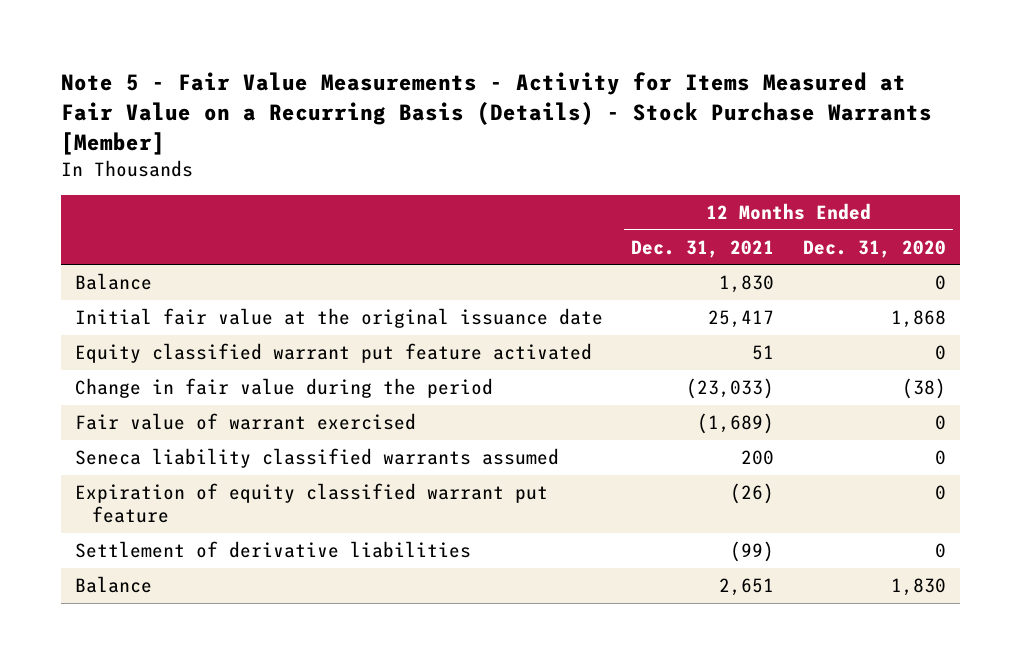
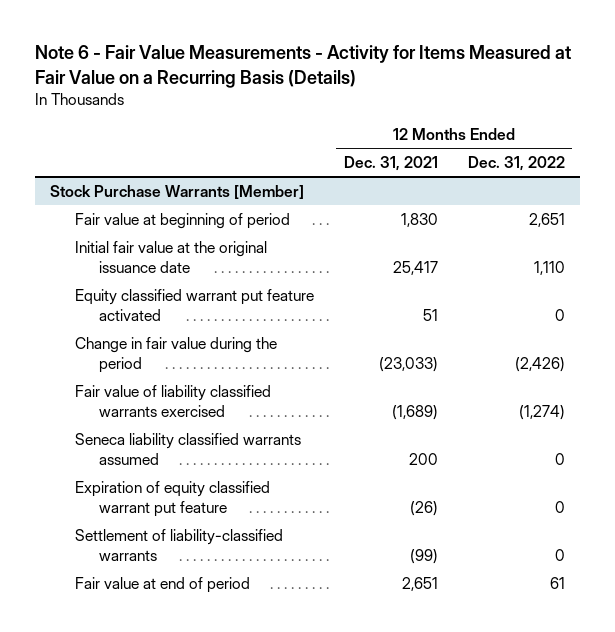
[60,72,932,155] Note 5 - Fair Value Measurements - Activity for Items Measured at Fair Value on a Recurring Basis (Details) - Stock Purchase Warrants [Member] -> [35,45,572,88] Note 6 - Fair Value Measurements - Activity for Items Measured at Fair Value on a Recurring Basis (Details)
[802,239,946,258] Dec. 31, 2020 -> none
none -> [467,156,565,172] Dec. 31, 2022
none -> [50,184,305,199] Stock Purchase Warrants [Member]
[74,273,152,291] Balance -> [74,212,290,229] Fair value at beginning of period
[74,413,416,431] Fair value of warrant exercised -> [74,384,271,417] Fair value of liability classified warrants exercised
[74,541,471,559] Settlement of derivative liabilities -> [74,528,283,561] Settlement of liability-classified warrants
[74,576,152,594] Balance -> [74,576,250,593] Fair value at end of period

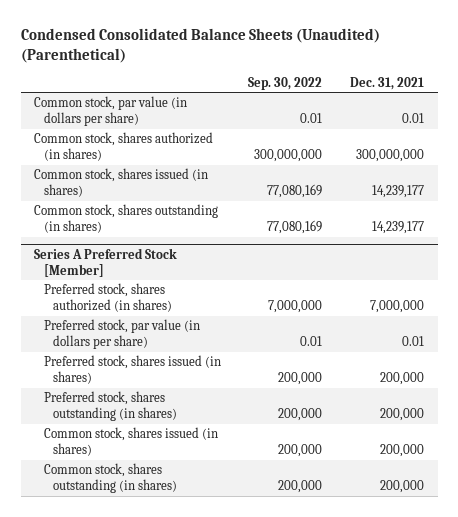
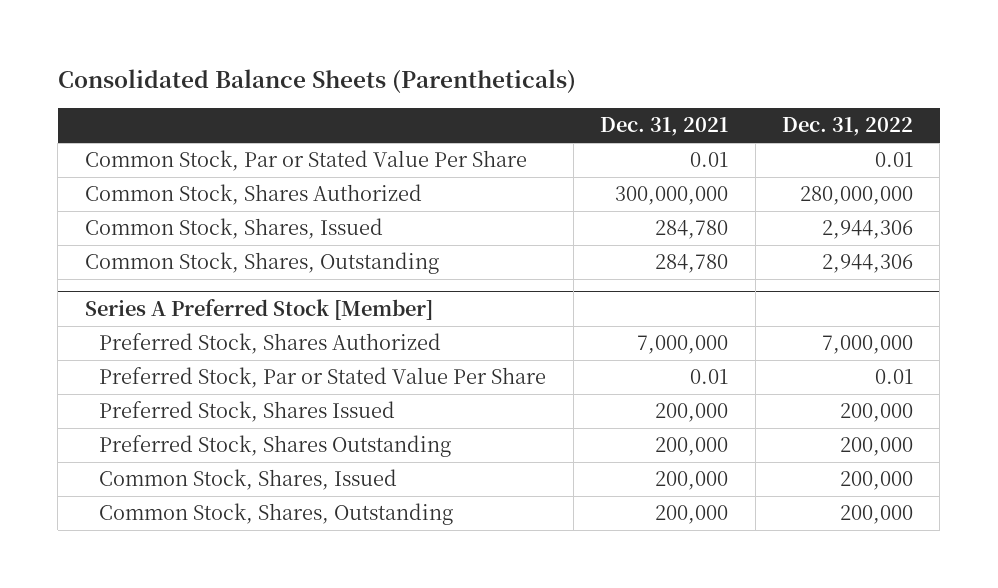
[20,28,380,63] Condensed Consolidated Balance Sheets (Unaudited) (Parenthetical) -> [57,69,576,94] Consolidated Balance Sheets (Parentheticals)
[248,76,323,90] Sep. 30, 2022 -> none
none -> [782,117,914,137] Dec. 31, 2022
[34,96,188,126] Common stock, par value (in dollars per share) -> [84,150,527,172] Common Stock, Par or Stated Value Per Share
[34,132,214,161] Common stock, shares authorized (in shares) -> [84,184,422,206] Common Stock, Shares Authorized
[34,168,209,197] Common stock, shares issued (in shares) -> [84,218,383,240] Common Stock, Shares, Issued
[371,184,424,198] 14,239,177 -> [655,220,729,240] 284,780
[34,204,219,233] Common stock, shares outstanding (in shares) -> [84,252,439,275] Common Stock, Shares, Outstanding
[371,220,424,234] 14,239,177 -> [655,254,729,274] 284,780
[43,283,173,312] Preferred stock, shares authorized (in shares) -> [99,333,442,355] Preferred Stock, Shares Authorized
[43,319,200,349] Preferred stock, par value (in dollars per share) -> [99,367,547,389] Preferred Stock, Par or Stated Value Per Share
[43,355,221,384] Preferred stock, shares issued (in shares) -> [99,401,396,423] Preferred Stock, Shares Issued
[43,391,178,421] Preferred stock, shares outstanding (in shares) -> [99,435,452,458] Preferred Stock, Shares Outstanding
[43,427,218,456] Common stock, shares issued (in shares) -> [99,469,398,491] Common Stock, Shares, Issued
[43,463,178,493] Common stock, shares outstanding (in shares) -> [99,503,454,526] Common Stock, Shares, Outstanding

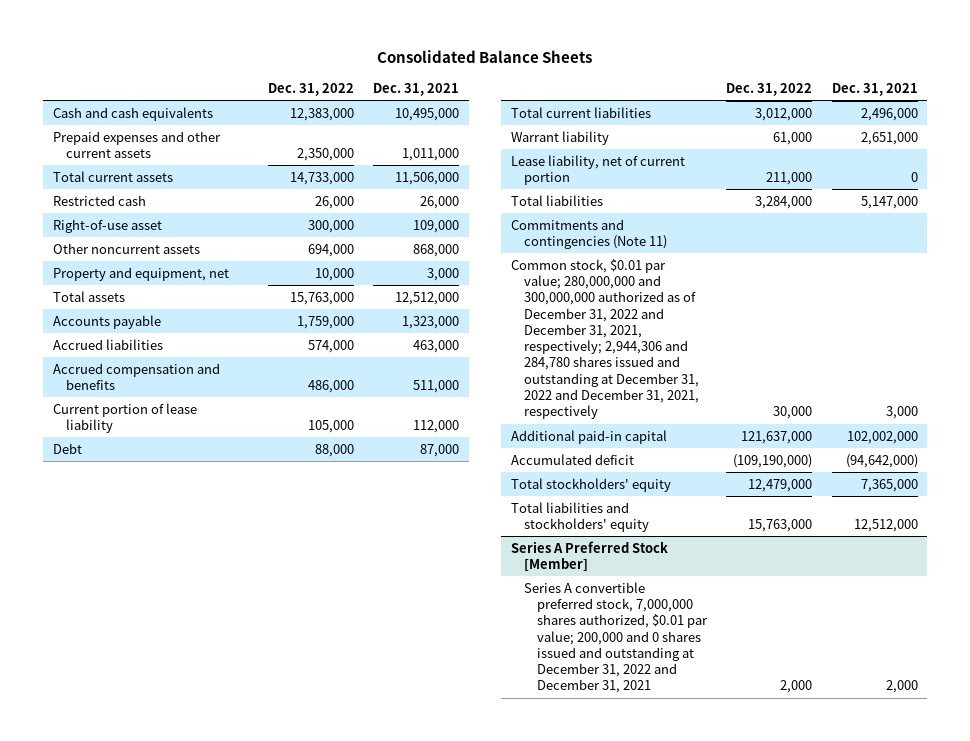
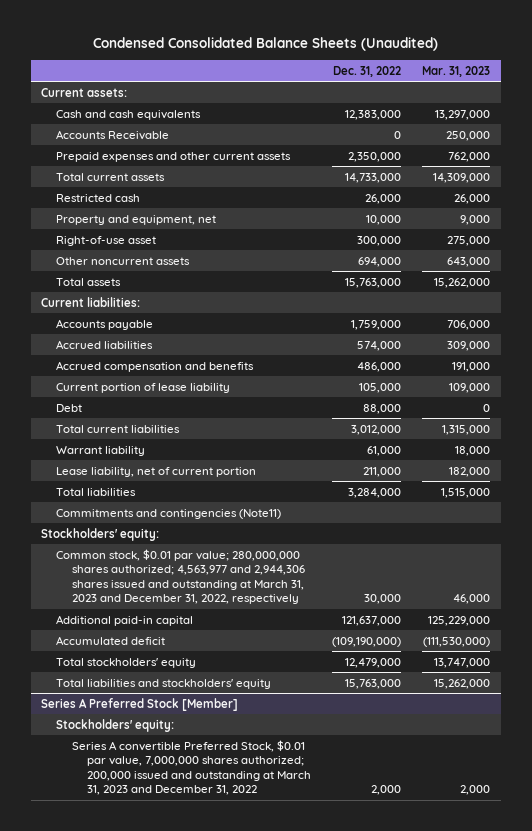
[377,50,593,64] Consolidated Balance Sheets -> [92,37,438,52] Condensed Consolidated Balance Sheets (Unaudited)
[373,82,460,96] Dec. 31, 2021 -> none
none -> [422,65,491,77] Mar. 31, 2023
none -> [41,87,128,97] Current assets:
none -> [56,129,170,140] Accounts Receivable
[52,266,229,281] Property and equipment, net -> [56,214,217,225] Property and equipment, net
none -> [41,296,141,307] Current liabilities:
[510,218,668,250] Commitments and contingencies (Note 11) -> [56,508,282,519] Commitments and contingencies (Note11)
none -> [41,527,160,541] Stockholders' equity:
[510,258,700,420] Common stock, $0.01 par value; 280,000,000 and 300,000,000 authorized as of December 31, 2022 and December 31, 2021, respectively; 2,944,306 and 284,780 shares issued and outstanding at December 31, 2022 and December 31, 2021, respectively -> [56,548,305,604] Common stock, $0.01 par value; 280,000,000 shares authorized; 4,563,977 and 2,944,306 shares issued and outstanding at March 31, 2023 and December 31, 2022, respectively
none -> [56,718,175,732] Stockholders' equity:
[524,581,709,694] Series A convertible preferred stock, 7,000,000 shares authorized, $0.01 par value; 200,000 and 0 shares issued and outstanding at December 31, 2022 and December 31, 2021 -> [71,739,312,795] Series A convertible Preferred Stock, $0.01 par value, 7,000,000 shares authorized; 200,000 issued and outstanding at March 31, 2023 and December 31, 2022

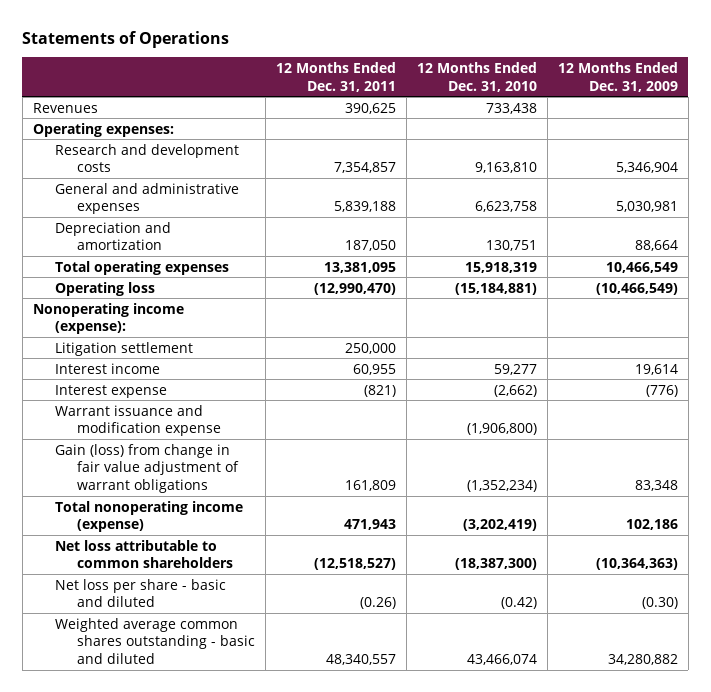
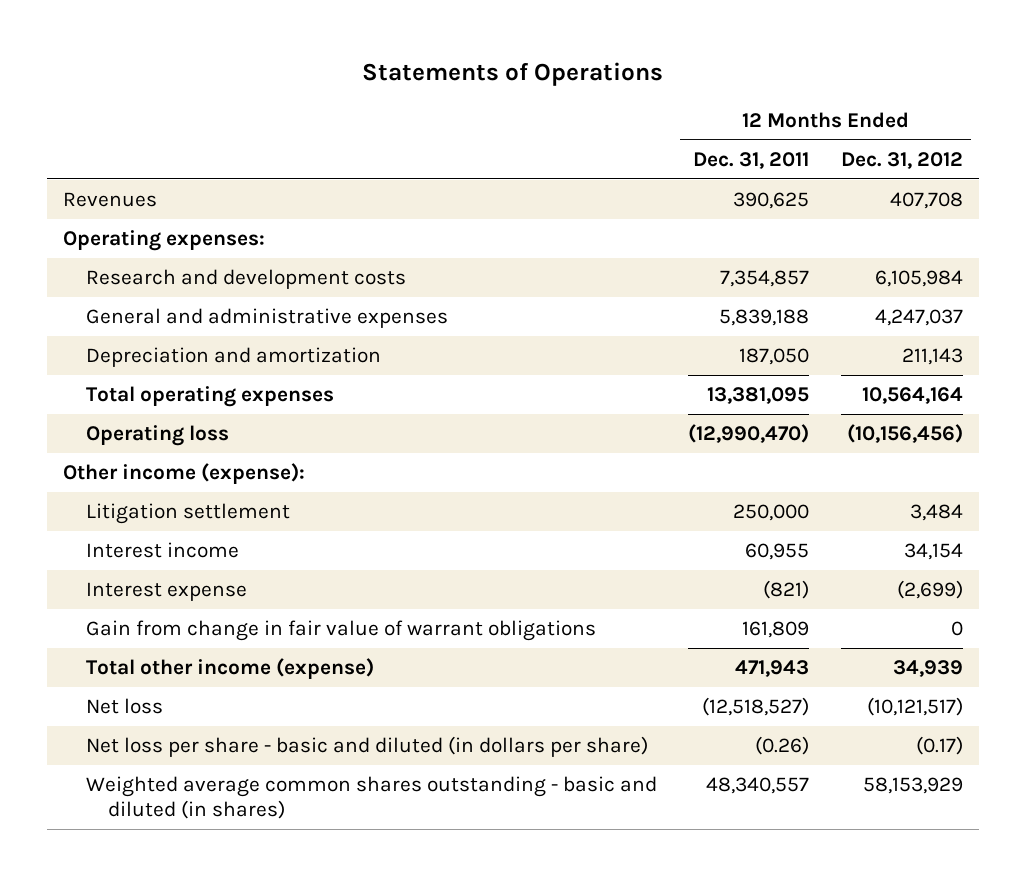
[416,62,537,92] 12 Months Ended Dec. 31, 2010 -> none
[557,62,678,92] 12 Months Ended Dec. 31, 2009 -> none
none -> [840,152,963,170] Dec. 31, 2012
[32,302,184,335] Nonoperating income (expense): -> [62,463,305,485] Other income (expense):
[54,404,221,437] Warrant issuance and modification expense -> none
[54,443,239,494] Gain (loss) from change in fair value adjustment of warrant obligations -> [85,620,596,642] Gain from change in fair value of warrant obligations
[54,500,243,533] Total nonoperating income (expense) -> [85,658,374,680] Total other income (expense)
[54,539,233,569] Net loss attributable to common shareholders -> [85,698,163,715] Net loss
[54,578,226,608] Net loss per share - basic and diluted -> [85,736,648,758] Net loss per share - basic and diluted (in dollars per share)
[54,617,255,665] Weighted average common shares outstanding - basic and diluted -> [85,776,657,820] Weighted average common shares outstanding - basic and diluted (in shares)

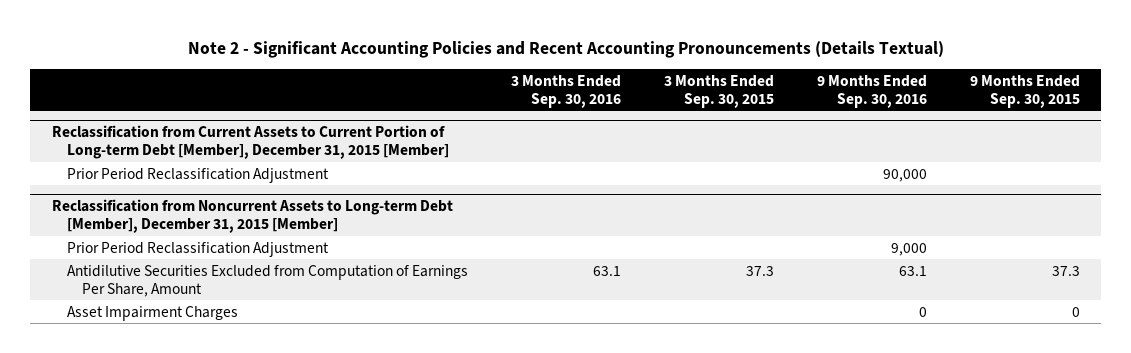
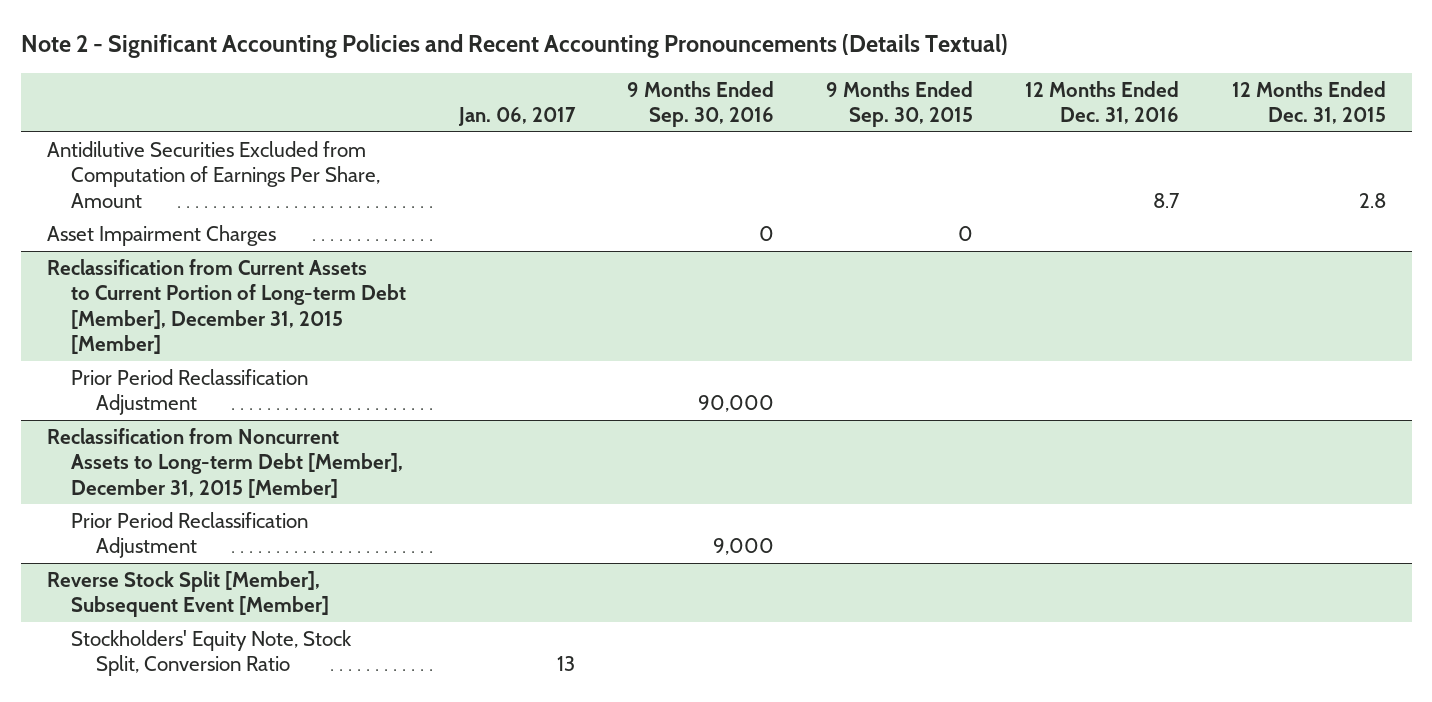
[510,74,621,109] 3 Months Ended Sep. 30, 2016 -> none
[663,74,774,109] 3 Months Ended Sep. 30, 2015 -> none
none -> [457,106,576,126] Jan. 06, 2017
none -> [1025,80,1180,124] 12 Months Ended Dec. 31, 2016
none -> [1231,80,1386,124] 12 Months Ended Dec. 31, 2015
none -> [46,141,381,208] Antidilutive Securities Excluded from Computation of Earnings Per Share, Amount
none -> [46,225,276,247] Asset Impairment Charges
[66,264,468,297] Antidilutive Securities Excluded from Computation of Earnings Per Share, Amount -> none
[66,305,238,321] Asset Impairment Charges -> none
none -> [46,571,330,618] Reverse Stock Split [Member], Subsequent Event [Member]
none -> [71,630,353,677] Stockholders' Equity Note, Stock Split, Conversion Ratio

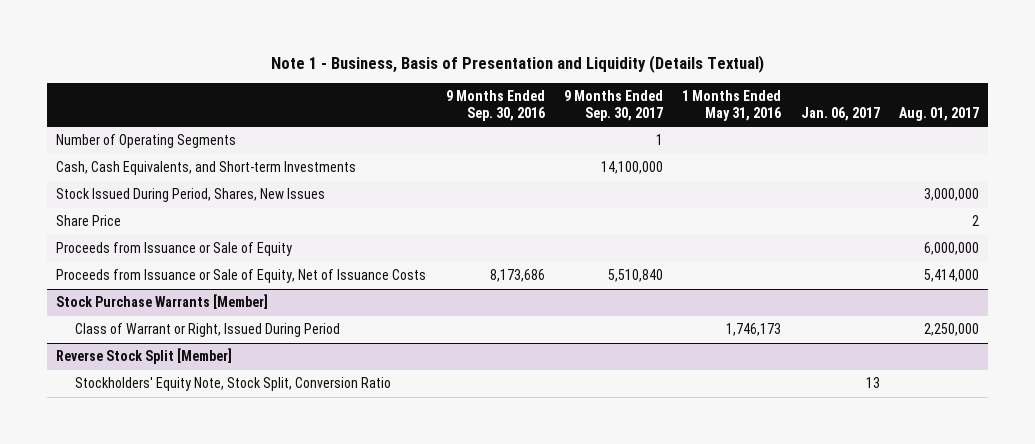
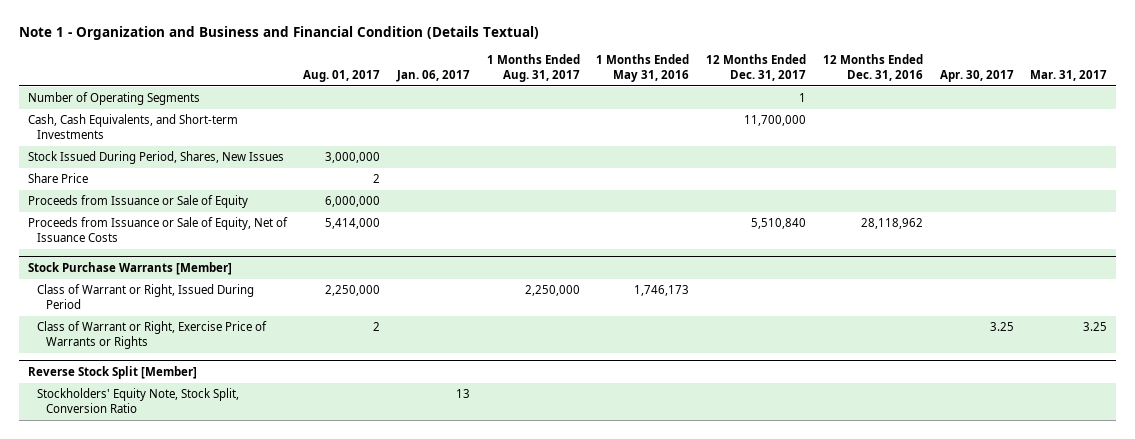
[270,54,764,73] Note 1 - Business, Basis of Presentation and Liquidity (Details Textual) -> [19,26,540,41] Note 1 - Organization and Business and Financial Condition (Details Textual)
[445,90,545,122] 9 Months Ended Sep. 30, 2016 -> none
[563,90,663,122] 9 Months Ended Sep. 30, 2017 -> none
none -> [486,54,580,82] 1 Months Ended Aug. 31, 2017
none -> [706,54,807,81] 12 Months Ended Dec. 31, 2017
none -> [822,54,923,81] 12 Months Ended Dec. 31, 2016
none -> [939,69,1014,82] Apr. 30, 2017
none -> [1030,69,1108,81] Mar. 31, 2017
none -> [36,321,267,349] Class of Warrant or Right, Exercise Price of Warrants or Rights

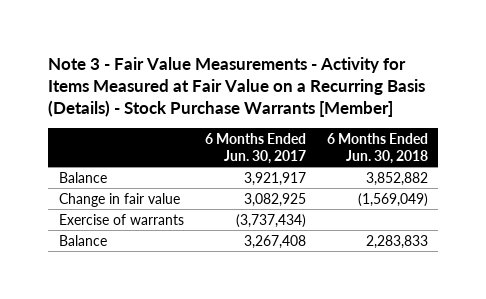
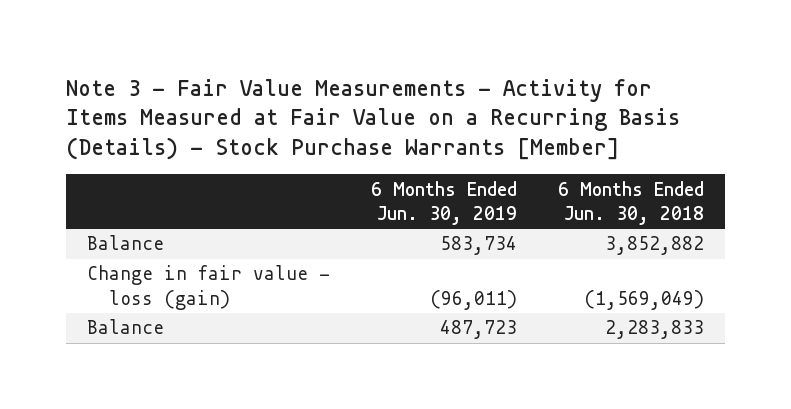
[204,132,306,164] 6 Months Ended Jun. 30, 2017 -> none
none -> [370,180,517,226] 6 Months Ended Jun. 30, 2019
[58,213,184,225] Exercise of warrants -> none
[58,192,180,207] Change in fair value -> [86,265,330,310] Change in fair value - loss (gain)

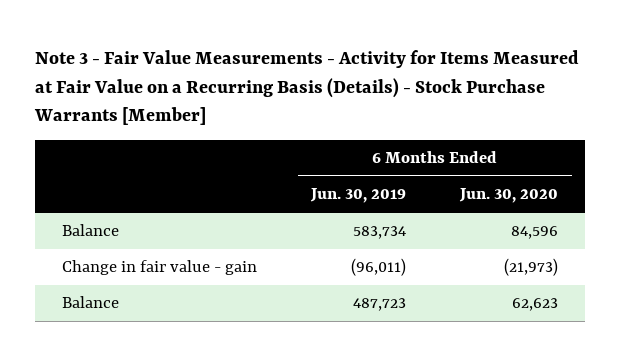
[558,180,705,226] 6 Months Ended Jun. 30, 2018 -> none
none -> [459,188,559,204] Jun. 30, 2020
[86,265,330,310] Change in fair value - loss (gain) -> [62,260,258,276] Change in fair value - gain

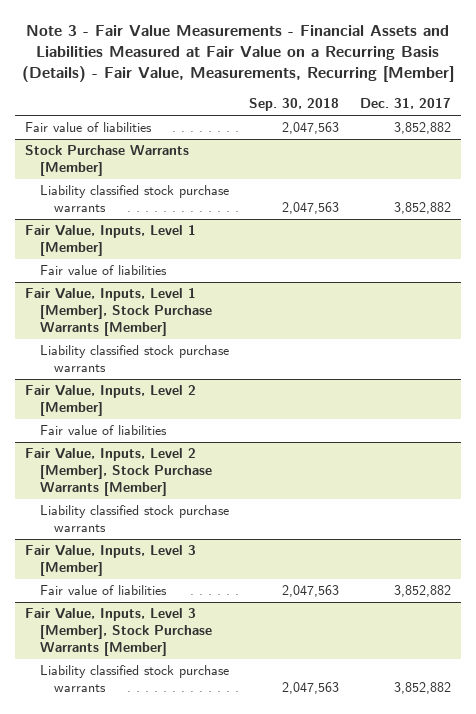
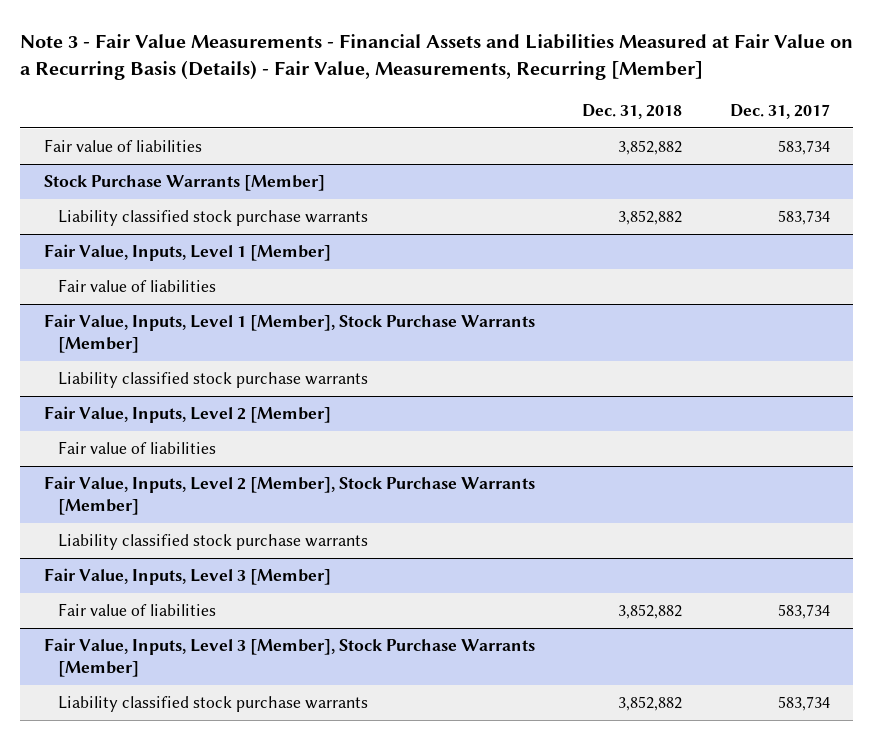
[249,98,340,112] Sep. 30, 2018 -> none
none -> [582,103,683,119] Dec. 31, 2018
[393,122,451,135] 3,852,882 -> [777,140,830,156] 583,734
[393,202,451,215] 3,852,882 -> [777,210,830,226] 583,734
[393,585,451,598] 3,852,882 -> [777,604,830,620] 583,734
[393,682,451,695] 3,852,882 -> [777,696,830,712] 583,734

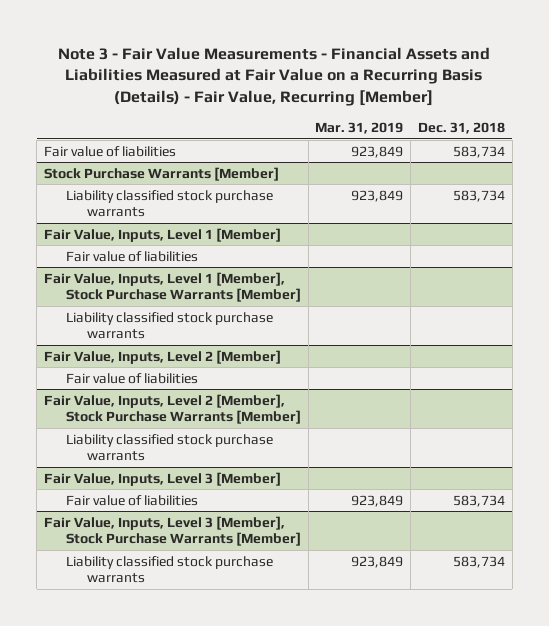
[20,33,854,80] Note 3 - Fair Value Measurements - Financial Assets and Liabilities Measured at Fair Value on a Recurring Basis (Details) - Fair Value, Measurements, Recurring [Member] -> [58,46,491,107] Note 3 - Fair Value Measurements - Financial Assets and Liabilities Measured at Fair Value on a Recurring Basis (Details) - Fair Value, Recurring [Member]
[729,103,830,119] Dec. 31, 2017 -> none
none -> [315,121,404,134] Mar. 31, 2019
[618,140,683,156] 3,852,882 -> [452,145,505,158] 583,734
[618,210,683,226] 3,852,882 -> [452,189,505,202] 583,734
[618,604,683,620] 3,852,882 -> [452,494,505,507] 583,734
[618,696,683,712] 3,852,882 -> [452,555,505,568] 583,734

